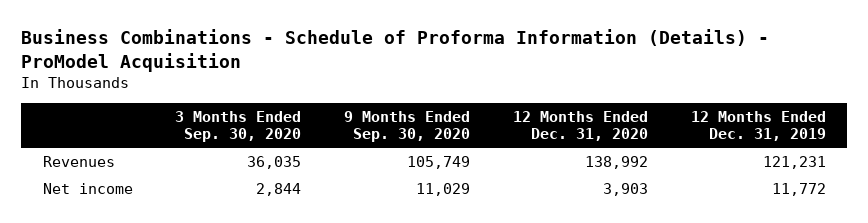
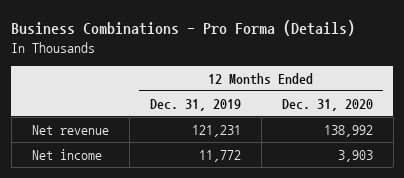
[21,29,770,72] Business Combinations - Schedule of Proforma Information (Details) - ProModel Acquisition -> [11,20,356,37] Business Combinations - Pro Forma (Details)
[175,110,302,143] 3 Months Ended Sep. 30, 2020 -> none
[344,110,471,143] 9 Months Ended Sep. 30, 2020 -> none
[42,155,115,167] Revenues -> [31,124,109,135] Net revenue

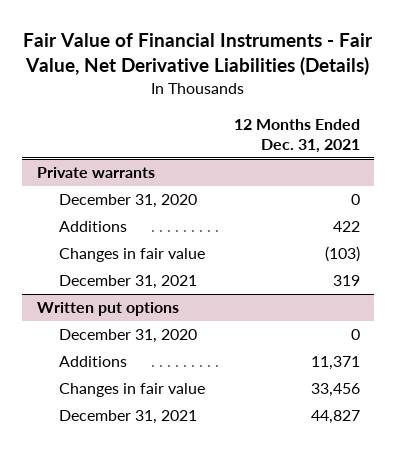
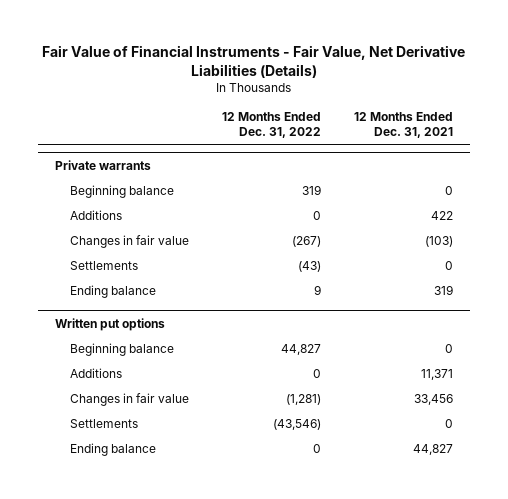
none -> [221,111,321,139] 12 Months Ended Dec. 31, 2022
[58,194,197,209] December 31, 2020 -> [69,184,174,198] Beginning balance
none -> [69,260,138,270] Settlements
[58,275,197,290] December 31, 2021 -> [69,284,156,298] Ending balance
[58,329,197,344] December 31, 2020 -> [69,342,174,356] Beginning balance
none -> [69,418,138,428] Settlements
[58,410,197,425] December 31, 2021 -> [69,442,156,456] Ending balance

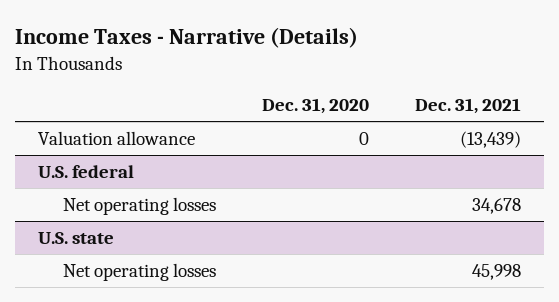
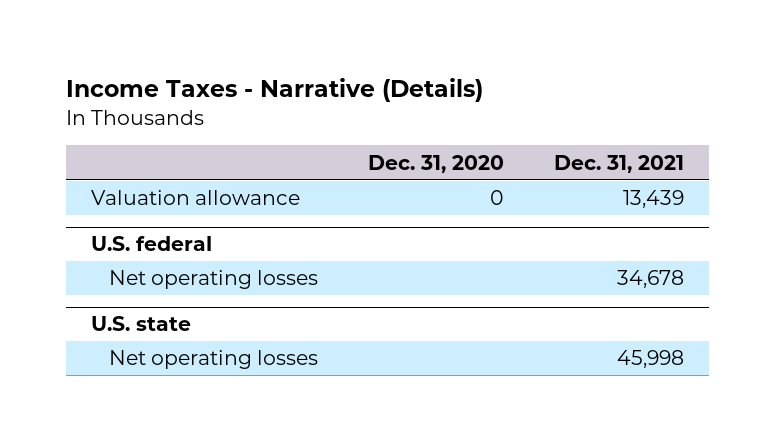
[460,130,522,148] (13,439) -> [622,190,684,209] 13,439

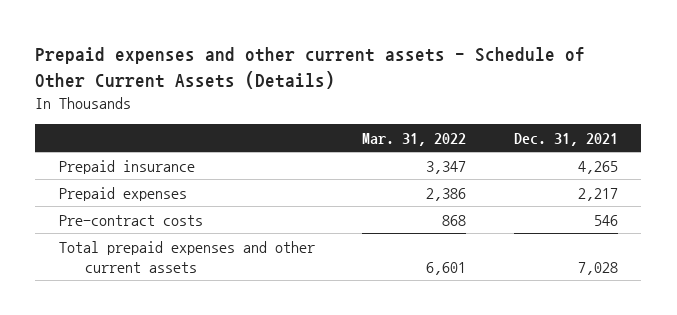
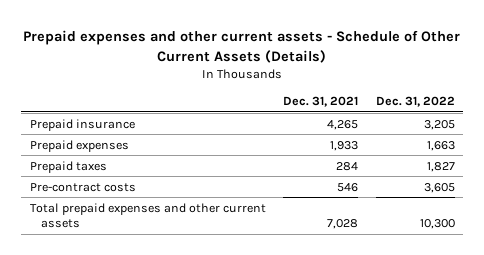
[362,132,467,146] Mar. 31, 2022 -> none
none -> [375,96,455,108] Dec. 31, 2022
[577,187,618,201] 2,217 -> [330,140,359,151] 1,933
none -> [29,160,107,173] Prepaid taxes

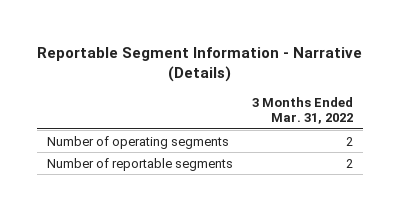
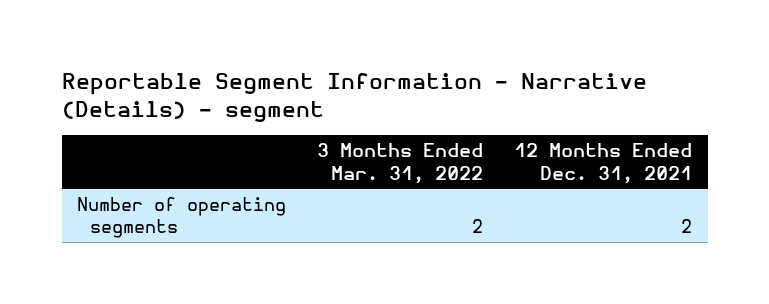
[36,46,362,83] Reportable Segment Information - Narrative (Details) -> [61,73,647,123] Reportable Segment Information - Narrative (Details) - segment
none -> [514,143,693,184] 12 Months Ended Dec. 31, 2021
[46,157,233,171] Number of reportable segments -> none

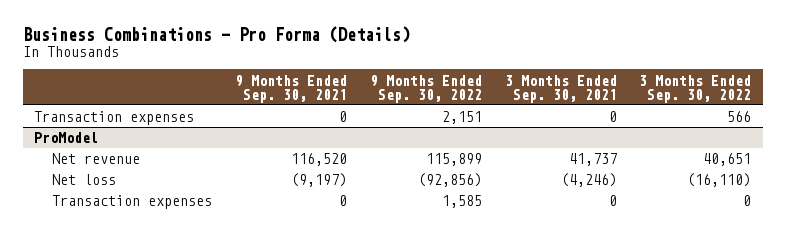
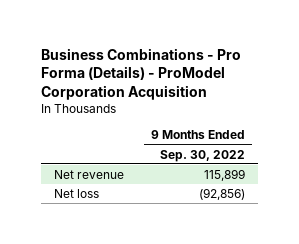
[22,26,410,44] Business Combinations - Pro Forma (Details) -> [40,47,241,101] Business Combinations - Pro Forma (Details) - ProModel Corporation Acquisition
[235,74,348,103] 9 Months Ended Sep. 30, 2021 -> none
[504,74,617,103] 3 Months Ended Sep. 30, 2021 -> none
[639,74,752,103] 3 Months Ended Sep. 30, 2022 -> none
[34,111,195,126] Transaction expenses -> none
[34,132,99,144] ProModel -> none
[52,195,213,210] Transaction expenses -> none

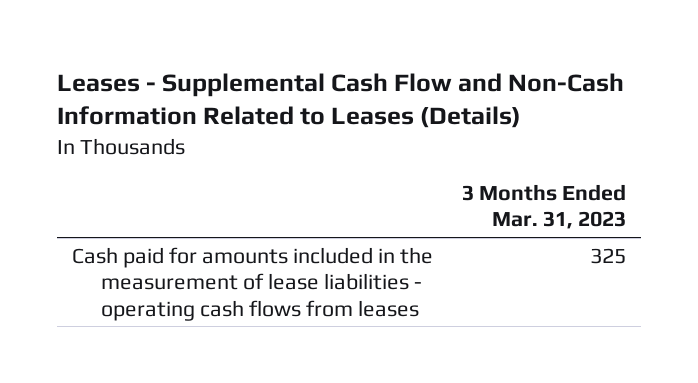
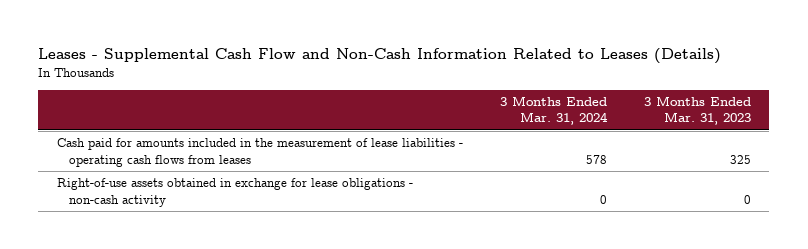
none -> [499,96,608,126] 3 Months Ended Mar. 31, 2024
none -> [56,178,413,207] Right-of-use assets obtained in exchange for lease obligations - non-cash activity

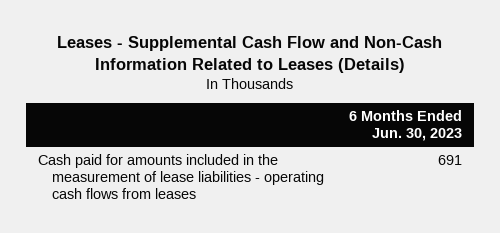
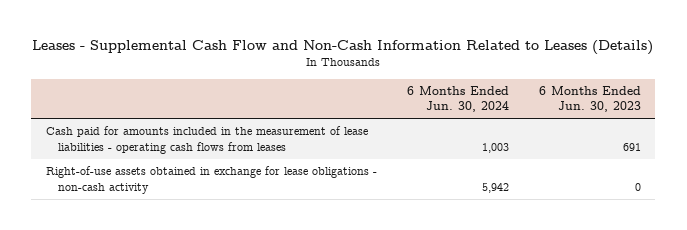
none -> [406,85,509,113] 6 Months Ended Jun. 30, 2024
none -> [46,166,378,194] Right-of-use assets obtained in exchange for lease obligations - non-cash activity

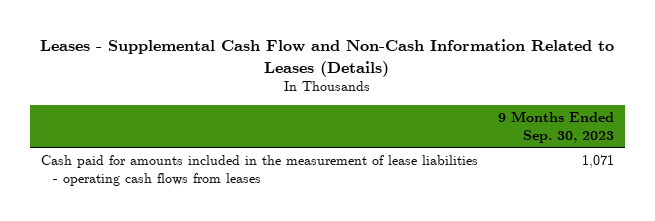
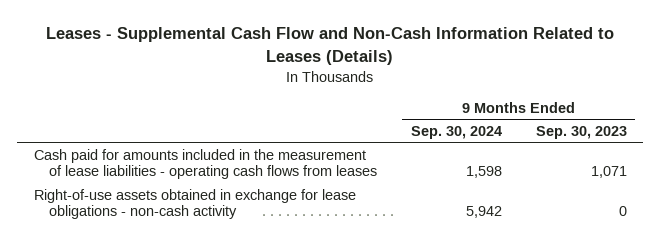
none -> [410,125,502,139] Sep. 30, 2024
none -> [33,188,356,220] Right-of-use assets obtained in exchange for lease obligations - non-cash activity

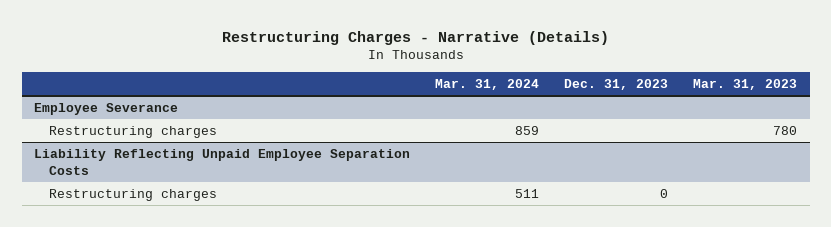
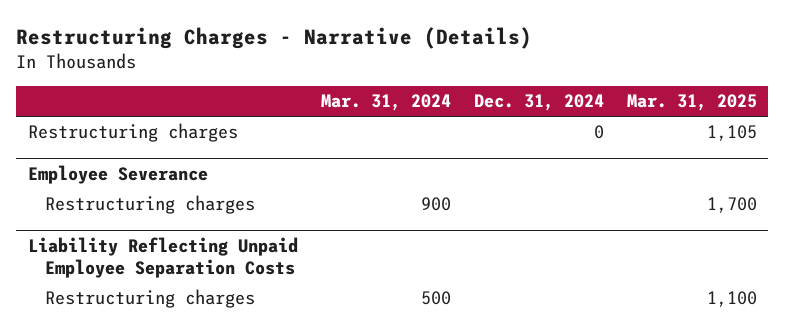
[564,79,669,91] Dec. 31, 2023 -> none
[693,79,798,91] Mar. 31, 2023 -> none
none -> [473,94,604,112] Dec. 31, 2024
none -> [626,94,757,112] Mar. 31, 2025
none -> [27,123,238,143] Restructuring charges
[515,125,540,135] 859 -> [420,197,451,212] 900
[515,188,540,198] 511 -> [420,291,451,306] 500

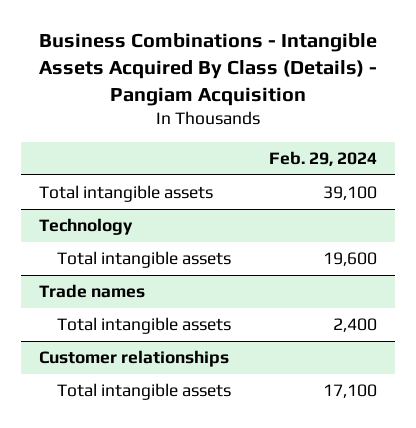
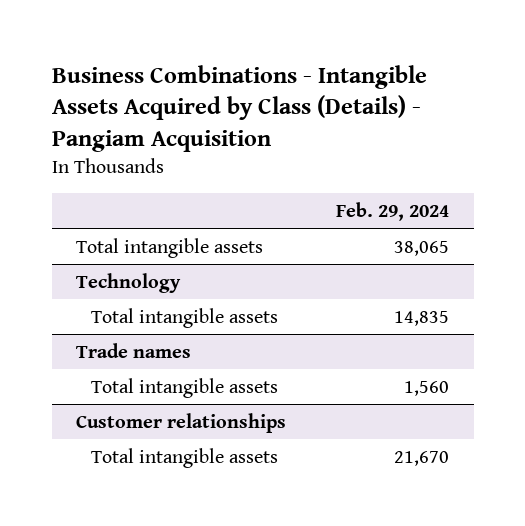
[39,33,378,107] Business Combinations - Intangible Assets Acquired By Class (Details) - Pangiam Acquisition -> [51,64,427,152] Business Combinations - Intangible Assets Acquired by Class (Details) - Pangiam Acquisition
[322,186,377,201] 39,100 -> [394,240,450,256] 38,065
[322,252,377,267] 19,600 -> [394,310,450,326] 14,835
[332,318,377,333] 2,400 -> [404,380,450,396] 1,560
[322,384,377,399] 17,100 -> [394,450,450,466] 21,670

